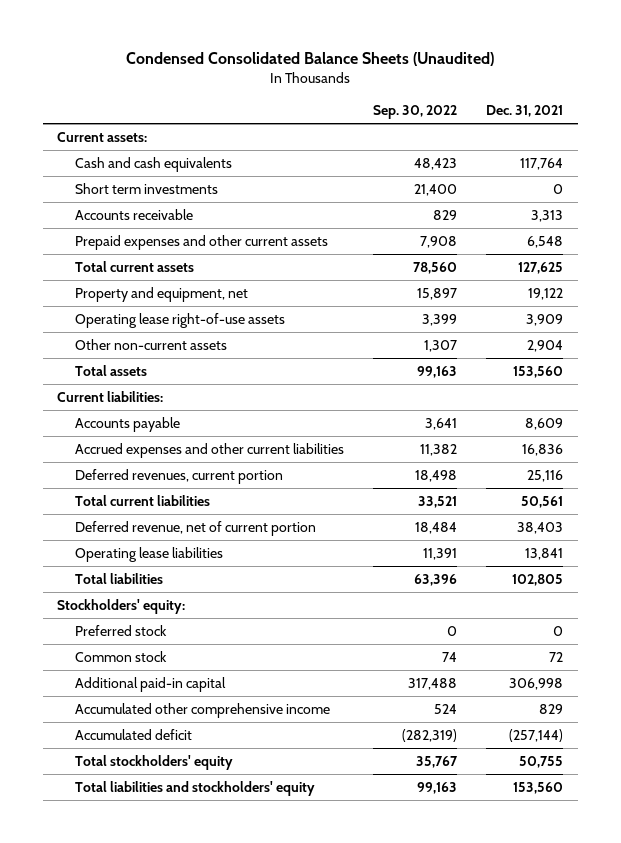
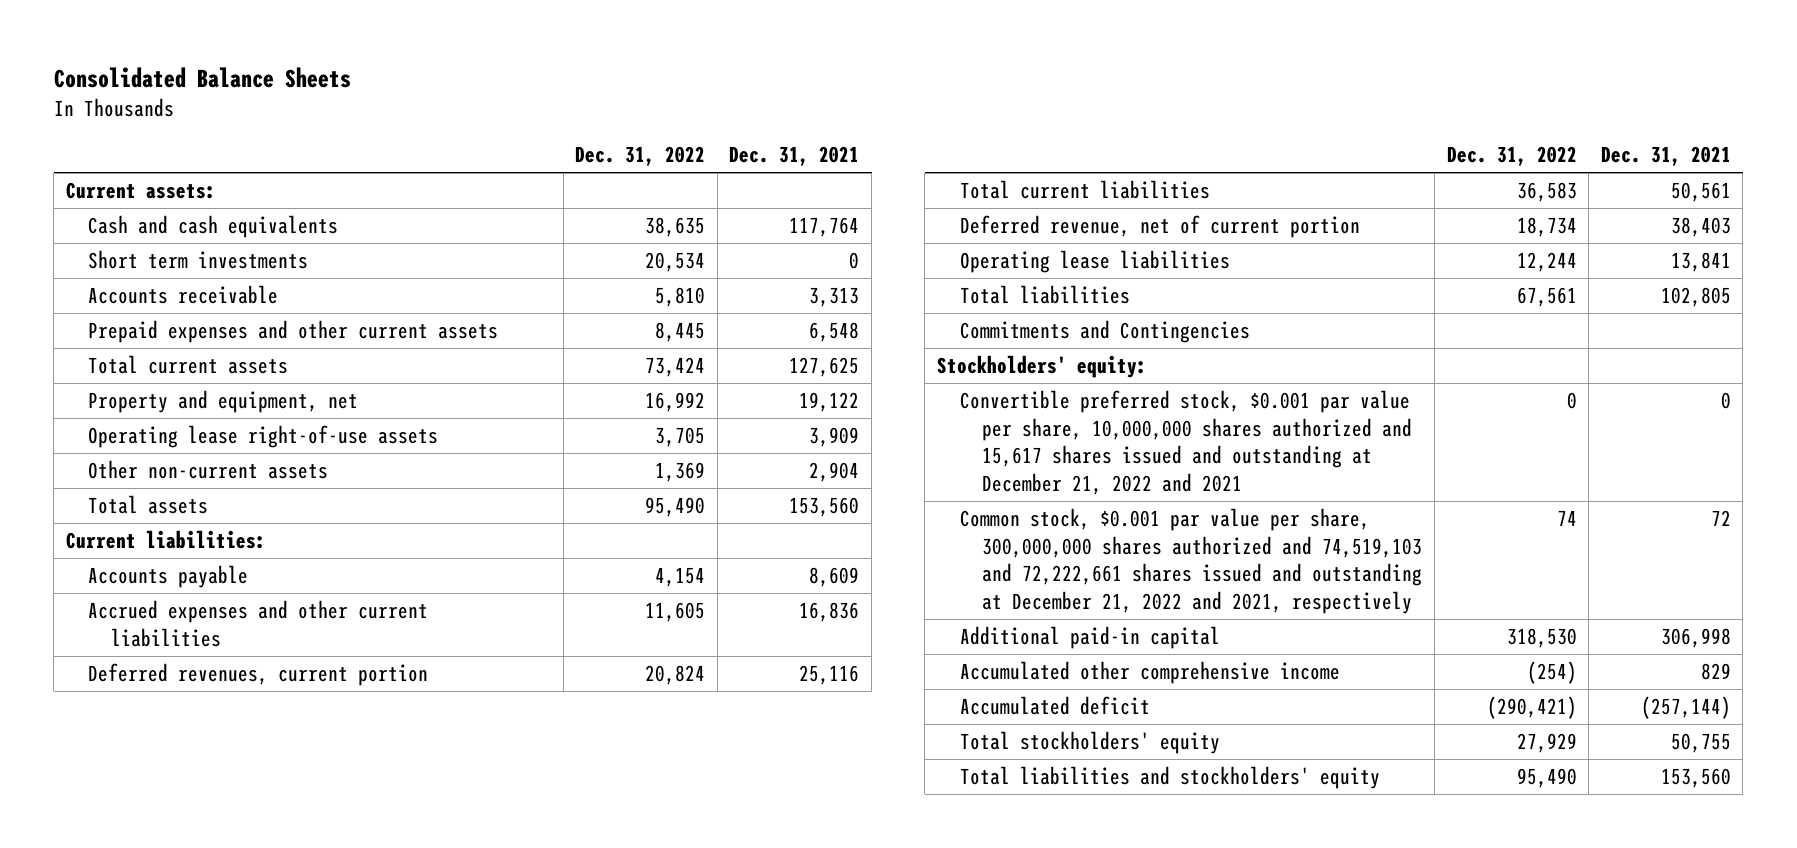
[126,52,495,67] Condensed Consolidated Balance Sheets (Unaudited) -> [53,66,351,88] Consolidated Balance Sheets
[373,104,458,119] Sep. 30, 2022 -> none
none -> [575,146,706,167] Dec. 31, 2022
none -> [959,320,1250,344] Commitments and Contingencies
[75,624,168,636] Preferred stock -> [959,390,1413,495] Convertible preferred stock, $0.001 par value per share, 10,000,000 shares authorized and 15,617 shares issued and outstanding at December 21, 2022 and 2021
[75,650,168,662] Common stock -> [959,508,1423,614] Common stock, $0.001 par value per share, 300,000,000 shares authorized and 74,519,103 and 72,222,661 shares issued and outstanding at December 21, 2022 and 2021, respectively

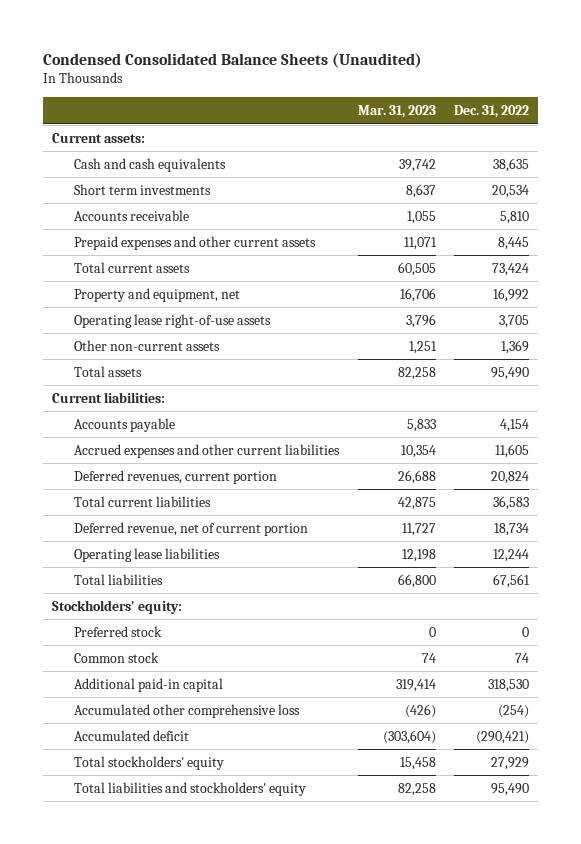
[53,66,351,88] Consolidated Balance Sheets -> [42,52,422,68] Condensed Consolidated Balance Sheets (Unaudited)
[729,146,860,167] Dec. 31, 2021 -> none
none -> [357,105,436,119] Mar. 31, 2023
[959,320,1250,344] Commitments and Contingencies -> none
[959,390,1413,495] Convertible preferred stock, $0.001 par value per share, 10,000,000 shares authorized and 15,617 shares issued and outstanding at December 21, 2022 and 2021 -> [74,625,163,637] Preferred stock
[959,508,1423,614] Common stock, $0.001 par value per share, 300,000,000 shares authorized and 74,519,103 and 72,222,661 shares issued and outstanding at December 21, 2022 and 2021, respectively -> [74,651,160,663] Common stock
[959,661,1340,685] Accumulated other comprehensive income -> [74,703,301,718] Accumulated other comprehensive loss

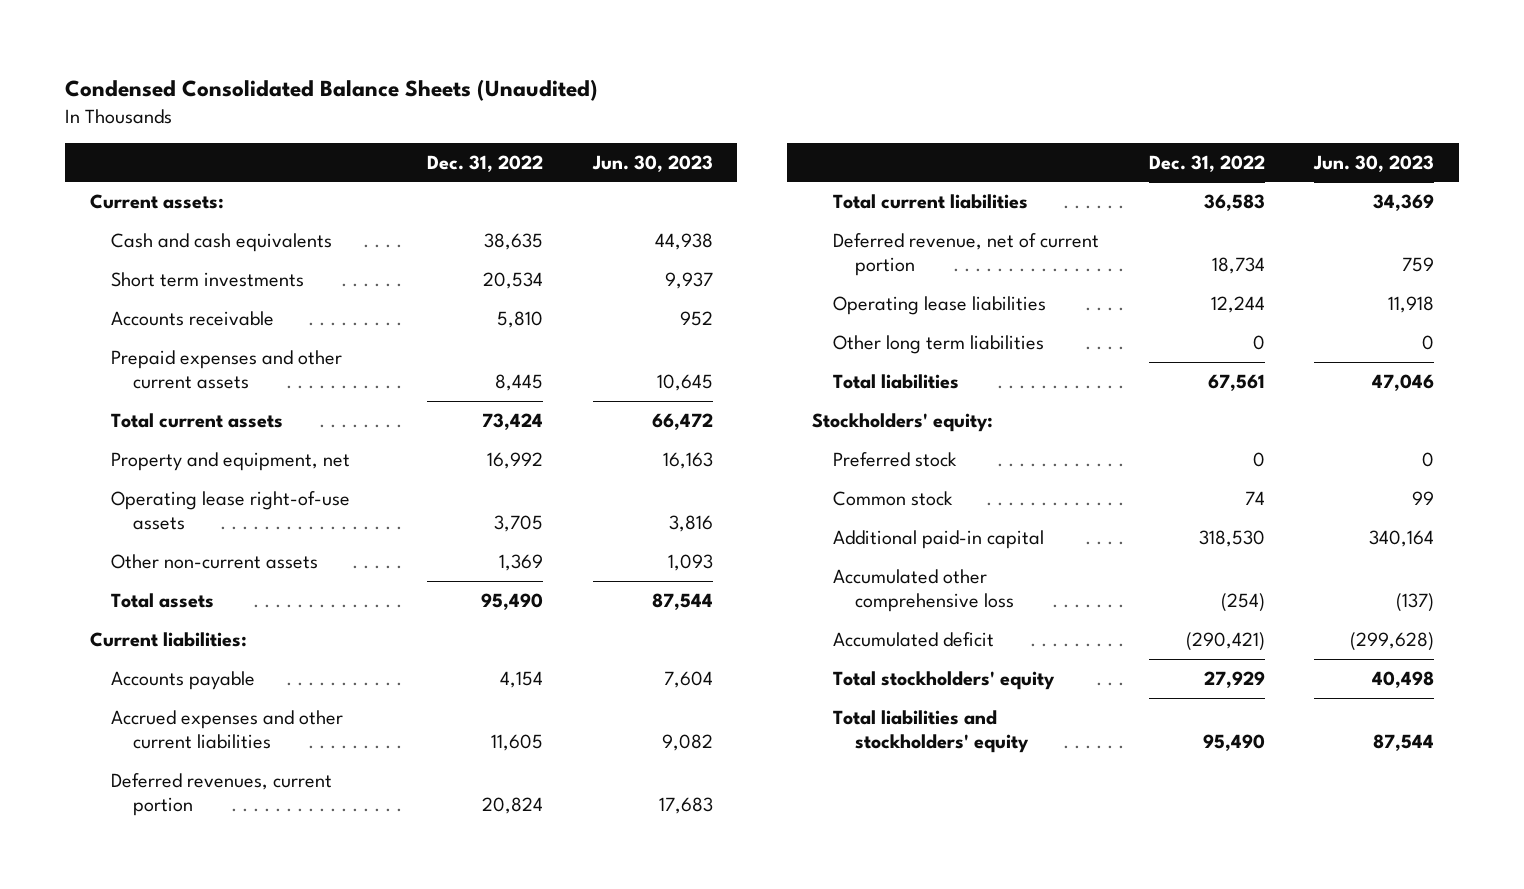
[357,105,436,119] Mar. 31, 2023 -> none
none -> [591,154,713,172] Jun. 30, 2023
none -> [833,334,1045,354] Other long term liabilities

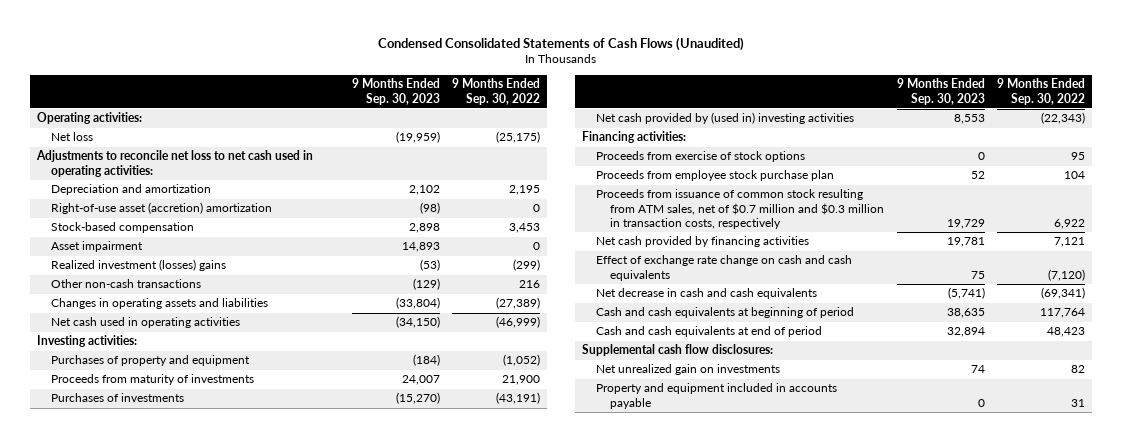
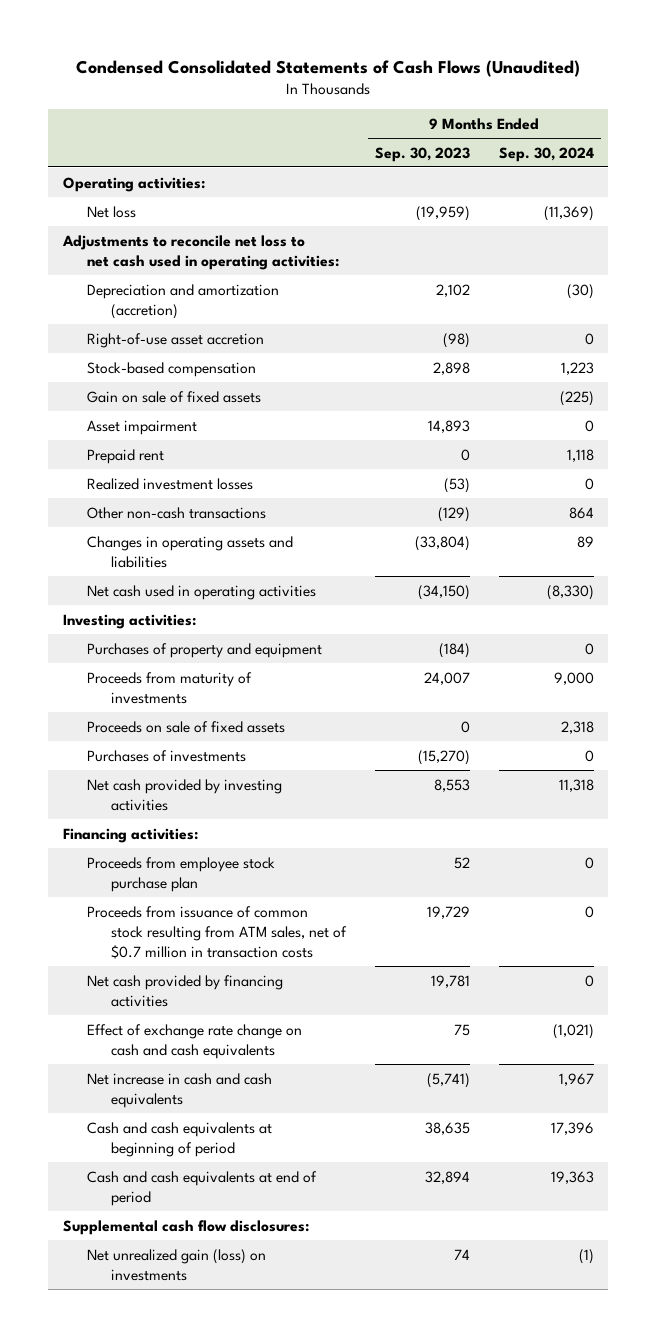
[452,78,541,105] 9 Months Ended Sep. 30, 2022 -> none
none -> [498,146,594,162] Sep. 30, 2024
[50,184,211,196] Depreciation and amortization -> [87,283,280,319] Depreciation and amortization (accretion)
[50,202,272,215] Right-of-use asset (accretion) amortization -> [87,332,265,348] Right-of-use asset accretion
none -> [87,390,262,403] Gain on sale of fixed assets
none -> [87,448,165,464] Prepaid rent
[50,259,226,272] Realized investment (losses) gains -> [87,477,254,490] Realized investment losses
none -> [87,720,286,733] Proceeds on sale of fixed assets
[595,112,854,125] Net cash provided by (used in) investing activities -> [87,778,283,811] Net cash provided by investing activities
[595,151,805,163] Proceeds from exercise of stock options -> none
[595,189,885,230] Proceeds from issuance of common stock resulting from ATM sales, net of $0.7 million and $0.3 million in transaction costs, respectively -> [87,905,348,959] Proceeds from issuance of common stock resulting from ATM sales, net of $0.7 million in transaction costs
[595,288,817,300] Net decrease in cash and cash equivalents -> [87,1072,273,1108] Net increase in cash and cash equivalents
[595,383,837,409] Property and equipment included in accounts payable -> none
[595,364,780,376] Net unrealized gain on investments -> [87,1248,267,1281] Net unrealized gain (loss) on investments

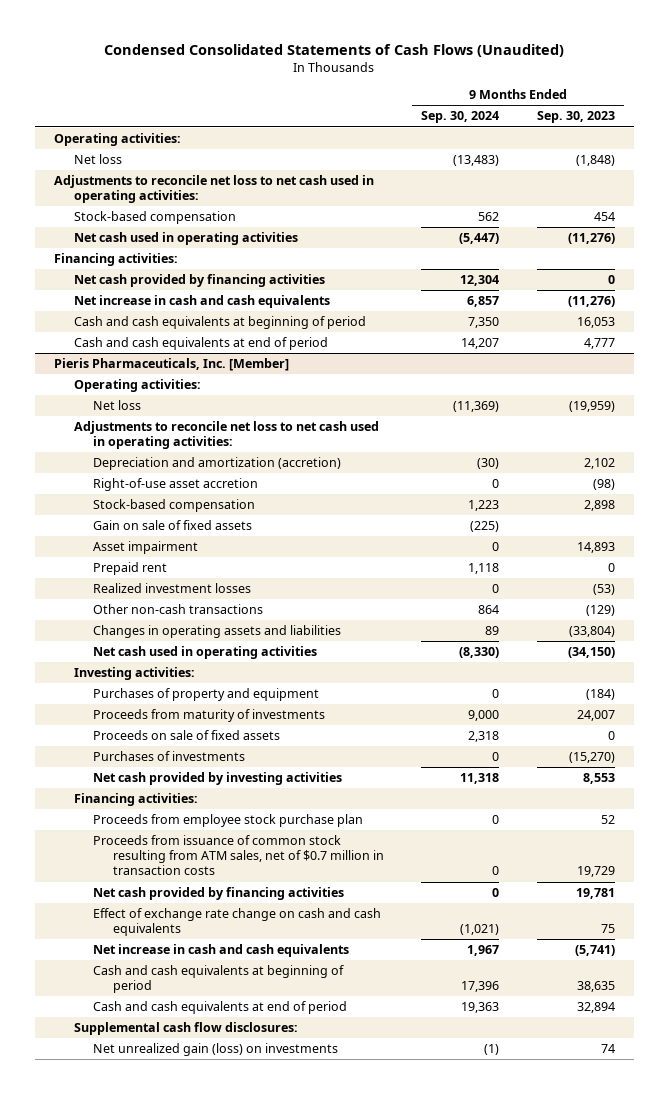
none -> [73,154,122,165] Net loss
none -> [53,175,374,204] Adjustments to reconcile net loss to net cash used in operating activities:
none -> [73,211,236,225] Stock-based compensation
none -> [73,232,298,246] Net cash used in operating activities
none -> [53,253,178,267] Financing activities:
none -> [73,274,325,288] Net cash provided by financing activities
none -> [73,295,330,309] Net increase in cash and cash equivalents
none -> [73,316,366,330] Cash and cash equivalents at beginning of period
none -> [73,337,328,351] Cash and cash equivalents at end of period
none -> [53,358,289,372] Pieris Pharmaceuticals, Inc. [Member]
none -> [73,379,201,393] Operating activities:

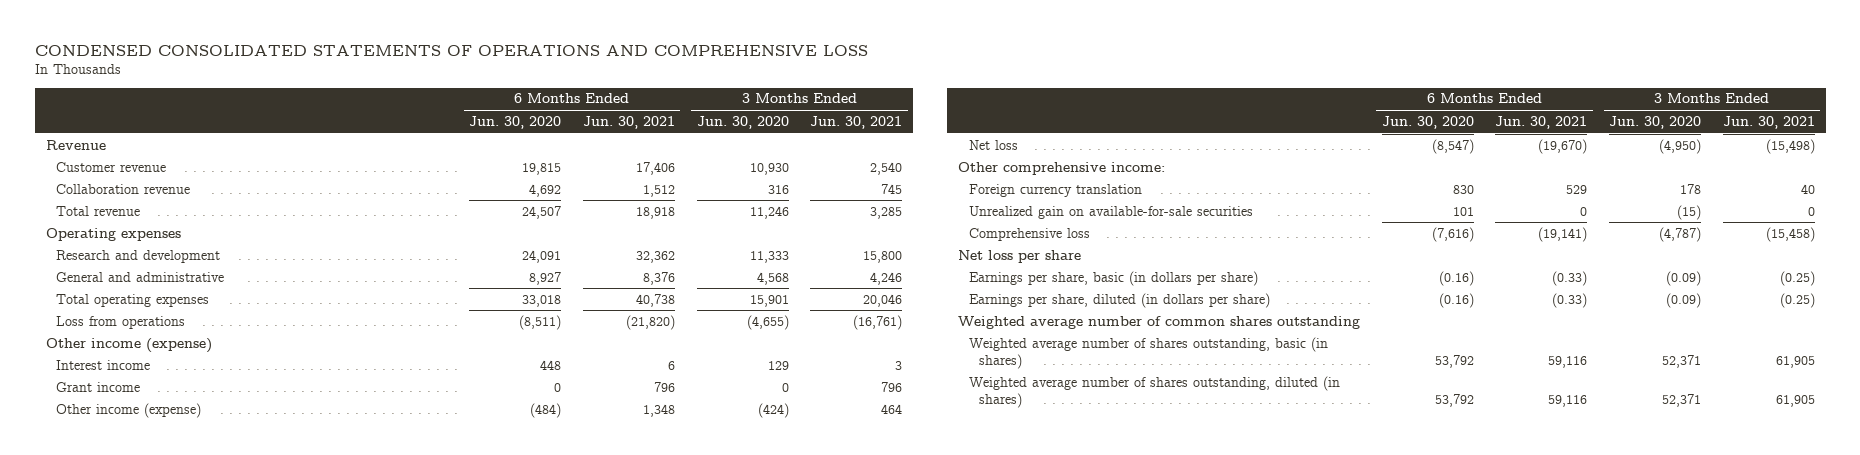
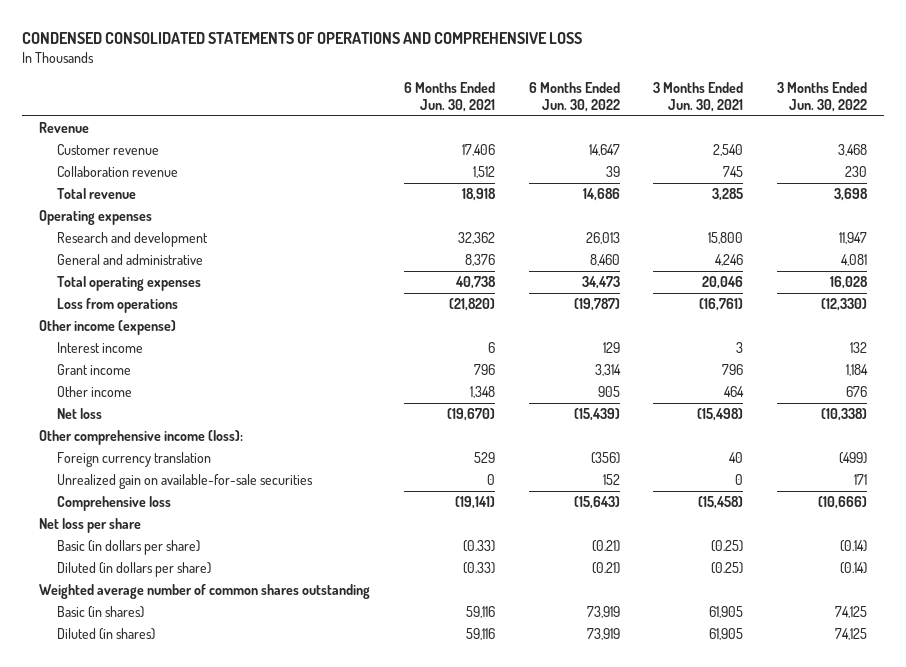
[469,115,562,129] Jun. 30, 2020 -> none
[696,115,789,129] Jun. 30, 2020 -> none
none -> [528,82,620,112] 6 Months Ended Jun. 30, 2022
none -> [776,82,867,112] 3 Months Ended Jun. 30, 2022
[56,402,202,418] Other income (expense) -> [57,386,133,398] Other income
[958,161,1166,175] Other comprehensive income: -> [39,430,244,446] Other comprehensive income (loss):
[968,270,1258,286] Earnings per share, basic (in dollars per share) -> [57,540,201,556] Basic (in dollars per share)
[968,292,1270,308] Earnings per share, diluted (in dollars per share) -> [57,562,212,578] Diluted (in dollars per share)
[968,336,1328,369] Weighted average number of shares outstanding, basic (in shares) -> [57,606,145,619] Basic (in shares)
[968,375,1340,408] Weighted average number of shares outstanding, diluted (in shares) -> [57,628,156,641] Diluted (in shares)

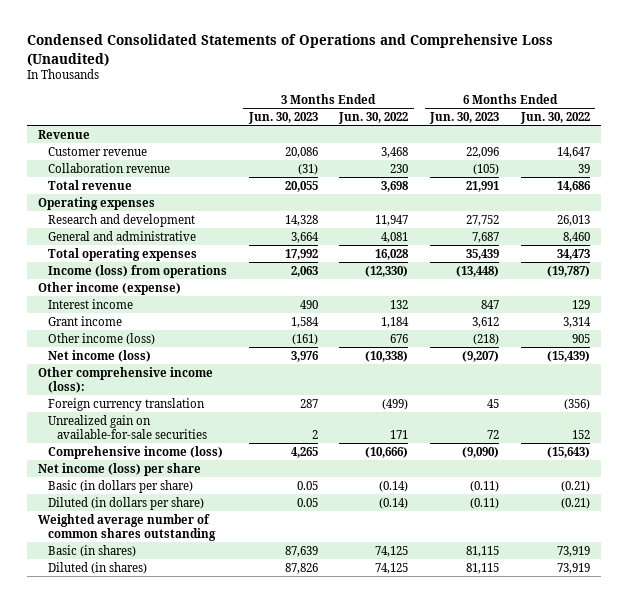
[22,32,583,45] CONDENSED CONSOLIDATED STATEMENTS OF OPERATIONS AND COMPREHENSIVE LOSS -> [27,34,554,66] Condensed Consolidated Statements of Operations and Comprehensive Loss (Unaudited)
[403,82,495,112] 6 Months Ended Jun. 30, 2021 -> none
[653,82,744,112] 3 Months Ended Jun. 30, 2021 -> none
none -> [247,111,318,124] Jun. 30, 2023
none -> [429,111,500,124] Jun. 30, 2023
[57,298,179,314] Loss from operations -> [47,264,227,278] Income (loss) from operations
[57,386,133,398] Other income -> [47,332,155,345] Other income (loss)
[57,408,103,420] Net loss -> [47,349,151,362] Net income (loss)
[57,496,172,512] Comprehensive loss -> [47,445,223,459] Comprehensive income (loss)
[39,518,142,534] Net loss per share -> [38,462,202,476] Net income (loss) per share

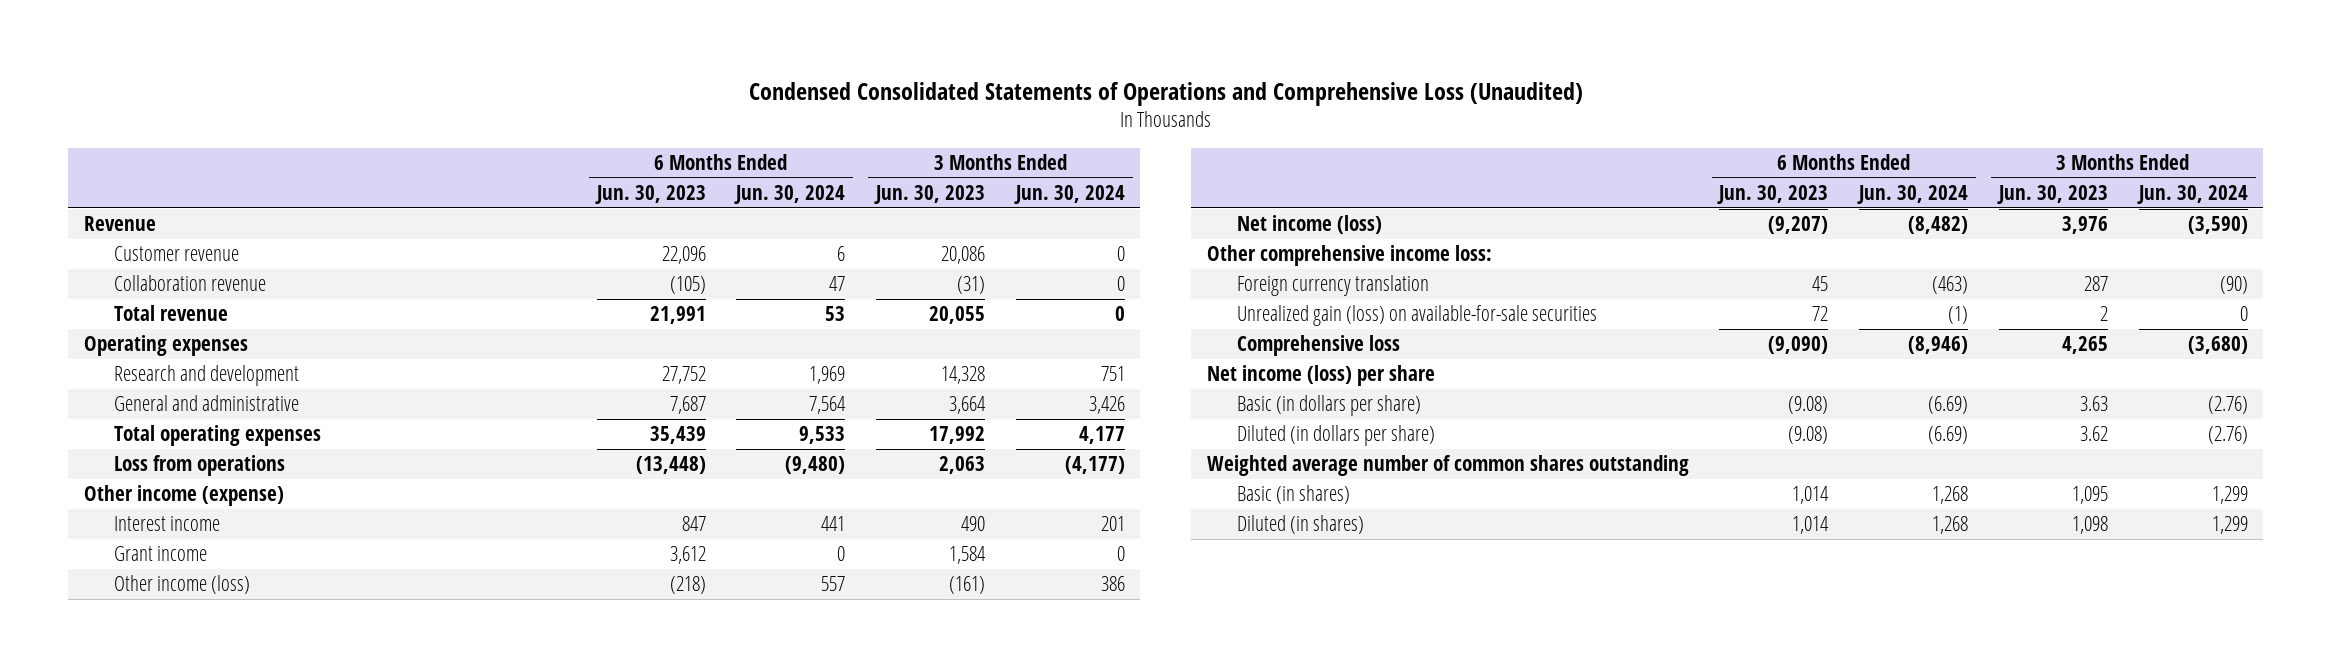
[338,111,409,124] Jun. 30, 2022 -> none
[519,111,590,124] Jun. 30, 2022 -> none
none -> [734,185,846,205] Jun. 30, 2024
none -> [1013,185,1125,205] Jun. 30, 2024
[47,264,227,278] Income (loss) from operations -> [113,455,285,477] Loss from operations
[38,366,214,393] Other comprehensive income (loss): -> [1206,245,1492,267] Other comprehensive income loss:
[47,414,208,439] Unrealized gain on available-for-sale securities -> [1236,305,1597,327] Unrealized gain (loss) on available-for-sale securities
[47,445,223,459] Comprehensive income (loss) -> [1236,335,1400,357] Comprehensive loss
[296,480,318,490] 0.05 -> [2080,396,2109,412] 3.63
[470,480,500,492] (0.11) -> [1788,396,1829,415] (9.08)
[296,497,318,507] 0.05 -> [2080,426,2109,442] 3.62
[470,497,500,509] (0.11) -> [1788,426,1829,445] (9.08)
[284,545,318,557] 87,639 -> [2072,486,2109,505] 1,095
[466,545,500,557] 81,115 -> [1792,486,1830,505] 1,014
[284,562,318,574] 87,826 -> [2072,516,2109,535] 1,098
[466,562,500,574] 81,115 -> [1792,516,1830,535] 1,014

